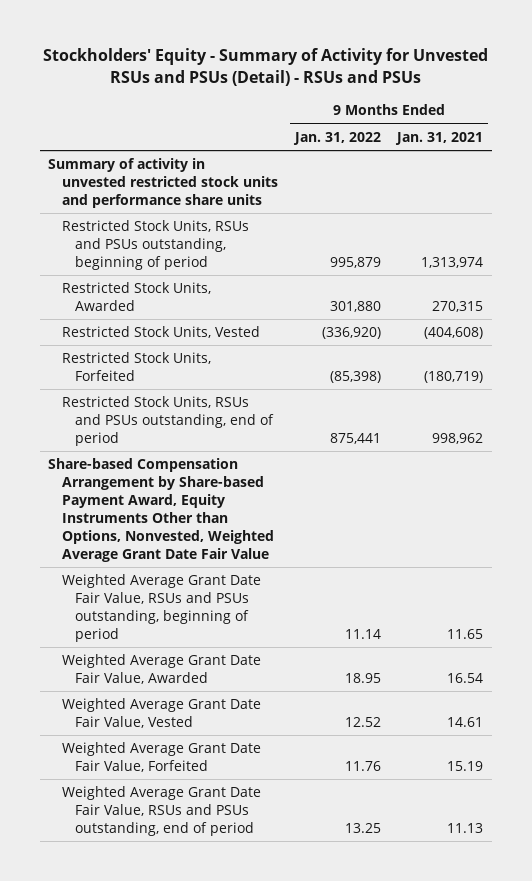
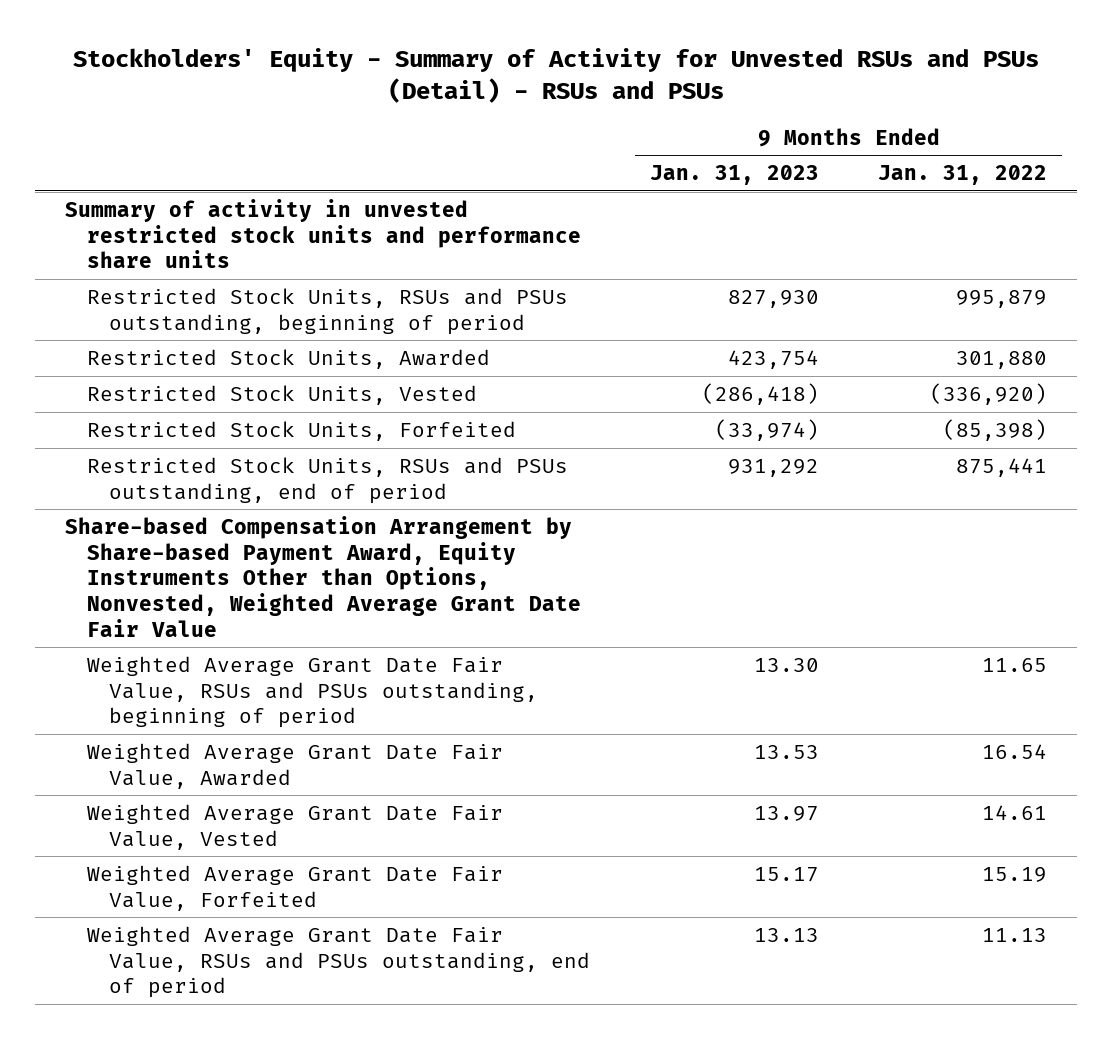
[395,131,484,145] Jan. 31, 2021 -> none
none -> [649,165,819,186] Jan. 31, 2023
[344,628,381,639] 11.14 -> [982,657,1048,672] 11.65
[344,673,381,684] 18.95 -> [982,743,1048,759] 16.54
[344,717,381,728] 12.52 -> [982,804,1048,820] 14.61
[344,761,381,772] 11.76 -> [982,866,1048,882] 15.19
[344,822,381,833] 13.25 -> [982,927,1048,942] 11.13

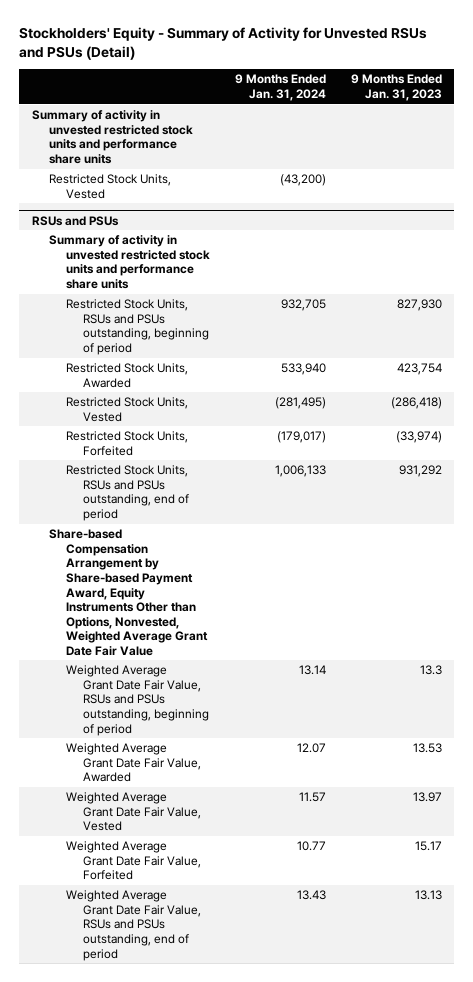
[73,48,1040,104] Stockholders' Equity - Summary of Activity for Unvested RSUs and PSUs (Detail) - RSUs and PSUs -> [19,26,428,60] Stockholders' Equity - Summary of Activity for Unvested RSUs and PSUs (Detail)
[878,165,1048,186] Jan. 31, 2022 -> none
none -> [234,74,326,101] 9 Months Ended Jan. 31, 2024
none -> [48,174,171,199] Restricted Stock Units, Vested
none -> [31,215,119,226] RSUs and PSUs
none -> [48,235,210,289] Summary of activity in unvested restricted stock units and performance share units
[753,657,819,672] 13.30 -> [419,665,442,676] 13.3

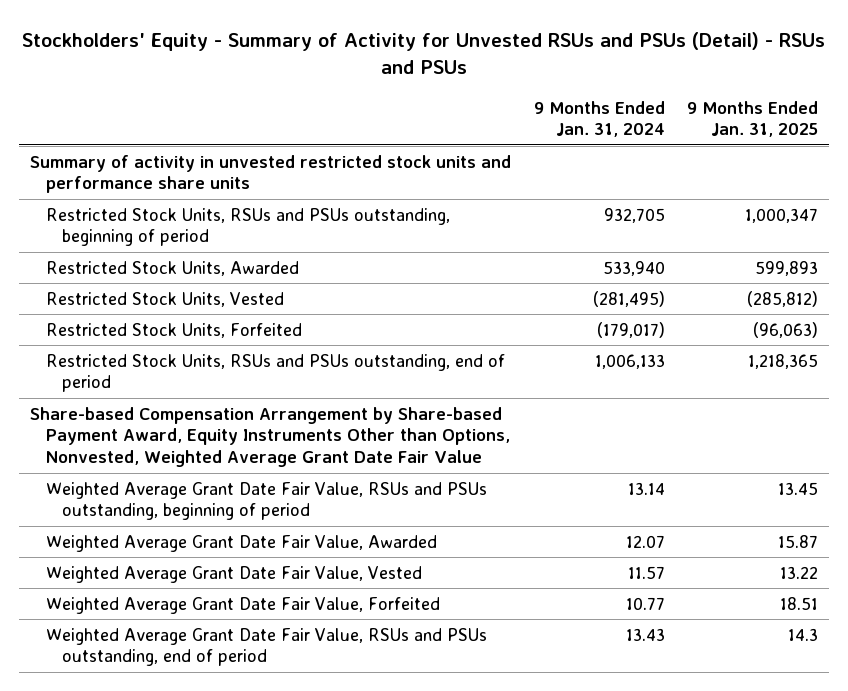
[19,26,428,60] Stockholders' Equity - Summary of Activity for Unvested RSUs and PSUs (Detail) -> [22,31,826,75] Stockholders' Equity - Summary of Activity for Unvested RSUs and PSUs (Detail) - RSUs and PSUs
[350,74,442,101] 9 Months Ended Jan. 31, 2023 -> none
none -> [686,100,818,138] 9 Months Ended Jan. 31, 2025
[48,174,171,199] Restricted Stock Units, Vested -> none
[31,215,119,226] RSUs and PSUs -> none
[48,235,210,289] Summary of activity in unvested restricted stock units and performance share units -> none

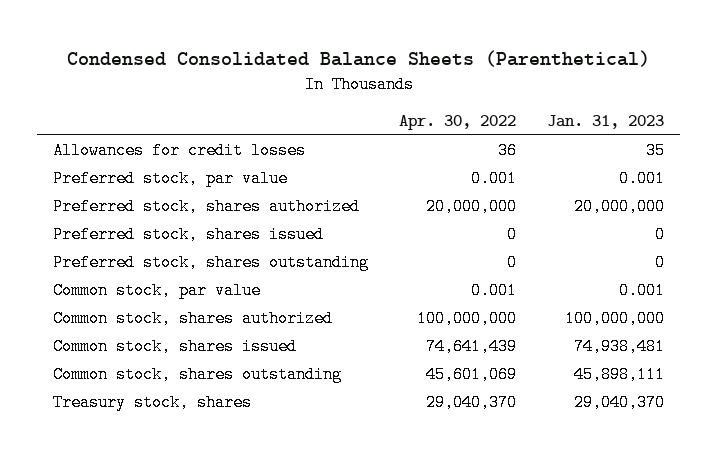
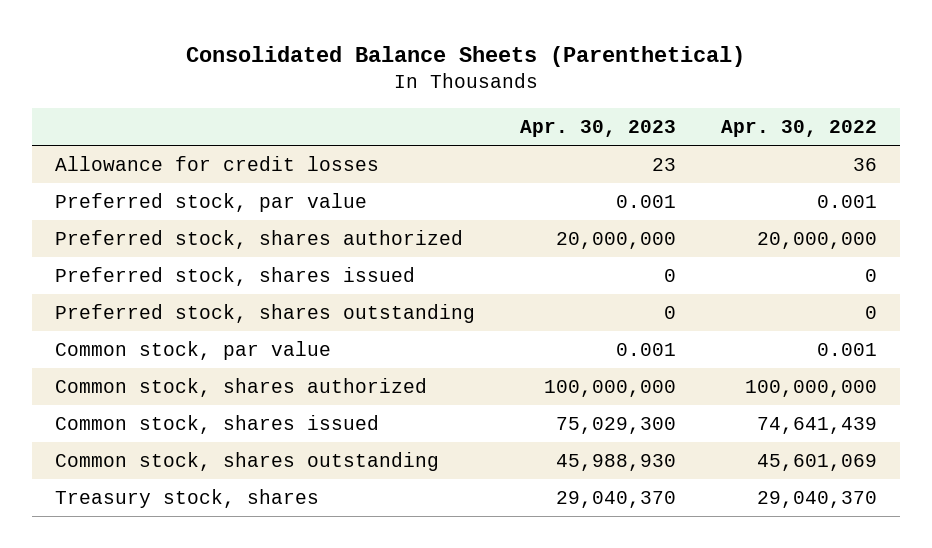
[66,50,650,68] Condensed Consolidated Balance Sheets (Parenthetical) -> [186,46,746,68] Consolidated Balance Sheets (Parenthetical)
[547,115,665,130] Jan. 31, 2023 -> none
none -> [520,119,677,137] Apr. 30, 2023
[52,142,306,160] Allowances for credit losses -> [54,156,379,172] Allowance for credit losses

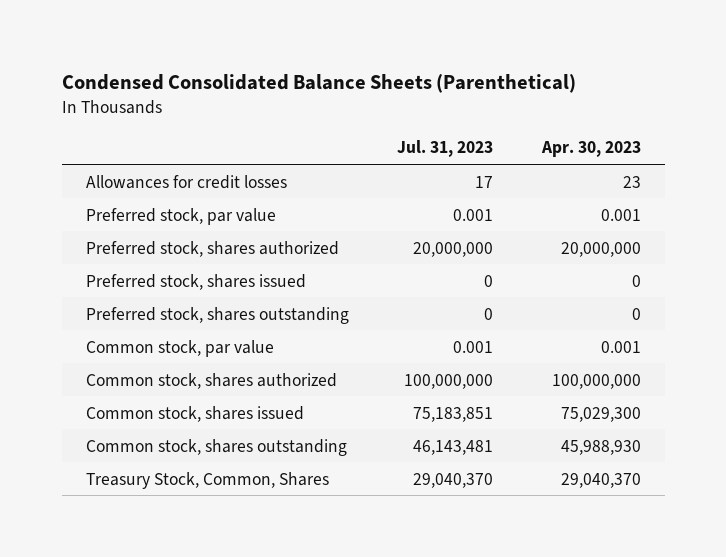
[186,46,746,68] Consolidated Balance Sheets (Parenthetical) -> [61,74,576,94] Condensed Consolidated Balance Sheets (Parenthetical)
[721,119,878,137] Apr. 30, 2022 -> none
none -> [397,140,494,158] Jul. 31, 2023
[54,156,379,172] Allowance for credit losses -> [85,174,287,189] Allowances for credit losses
[54,489,319,509] Treasury stock, shares -> [85,471,329,489] Treasury Stock, Common, Shares

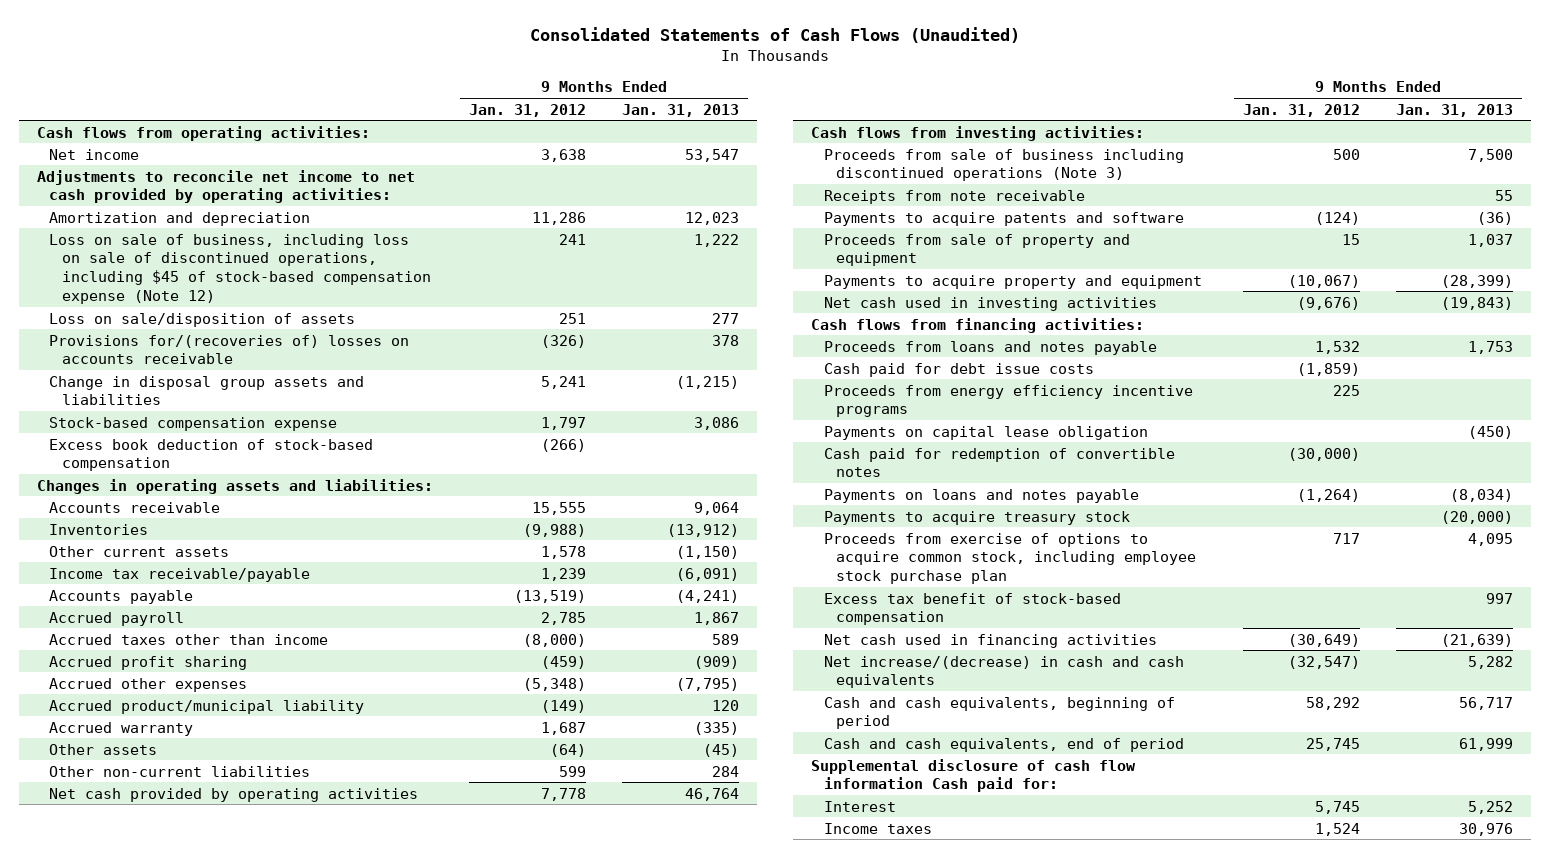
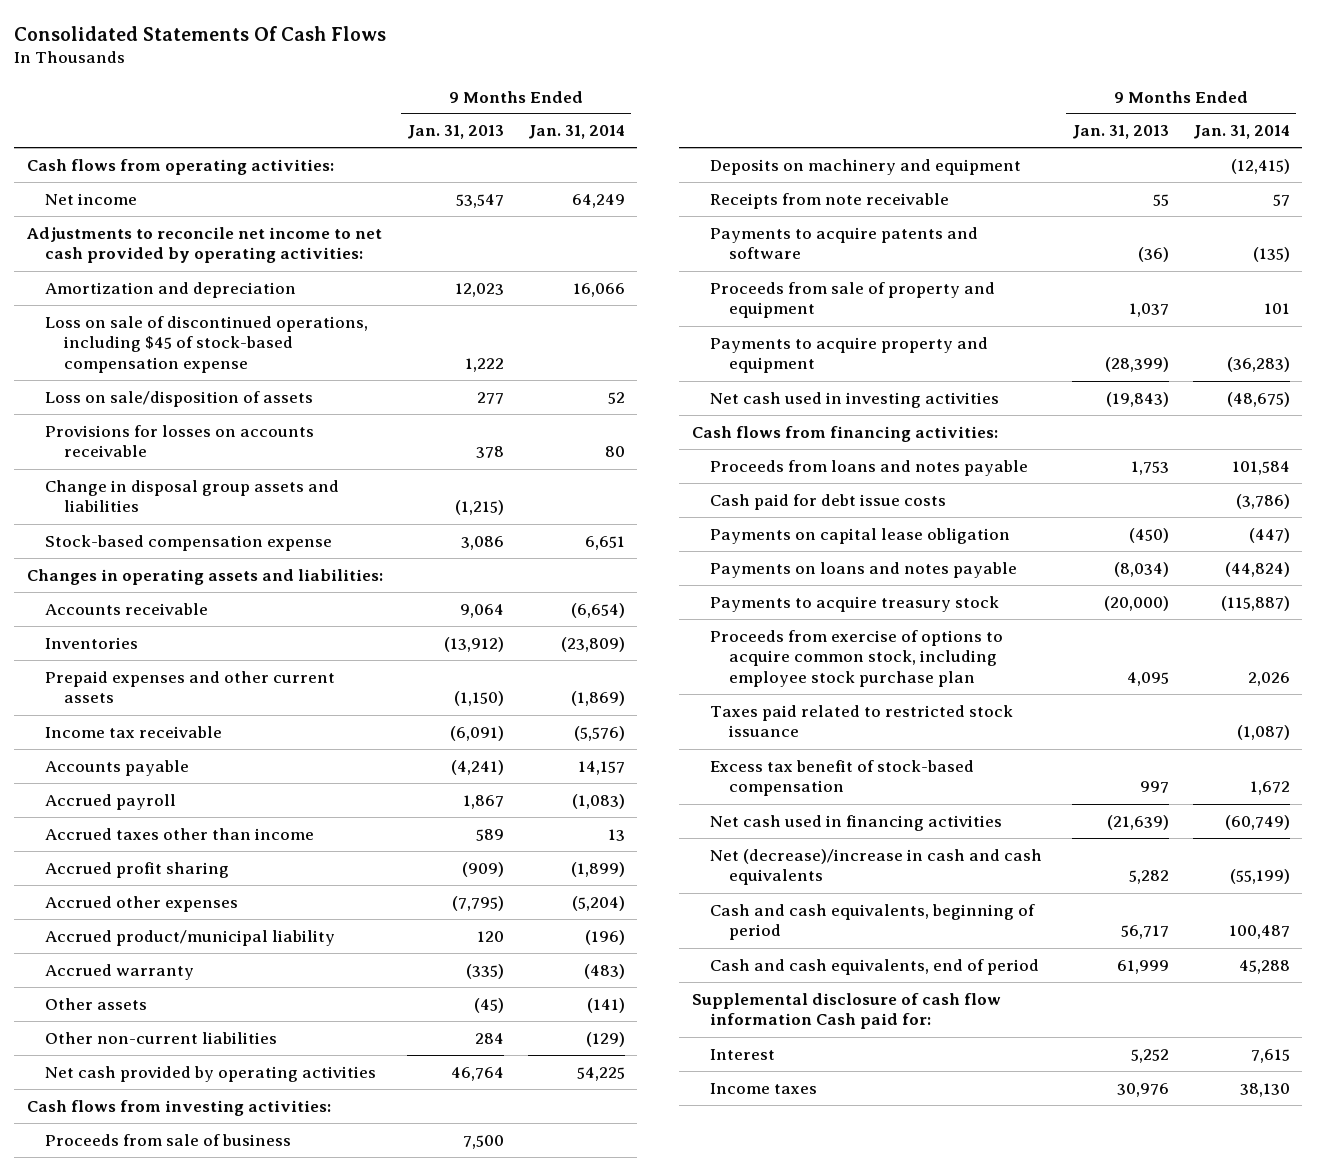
[529,27,1020,44] Consolidated Statements of Cash Flows (Unaudited) -> [14,25,387,41] Consolidated Statements Of Cash Flows
[468,103,586,117] Jan. 31, 2012 -> none
none -> [528,125,626,140] Jan. 31, 2014
[49,233,431,305] Loss on sale of business, including loss on sale of discontinued operations, including $45 of stock-based compensation expense (Note 12) -> [45,315,369,374] Loss on sale of discontinued operations, including $45 of stock-based compensation expense
[49,334,410,365] Provisions for/(recoveries of) losses on accounts receivable -> [45,424,315,458] Provisions for losses on accounts receivable
[49,438,374,472] Excess book deduction of stock-based compensation -> none
[49,545,230,557] Other current assets -> [45,670,336,704] Prepaid expenses and other current assets
[49,567,311,582] Income tax receivable/payable -> [45,725,223,738] Income tax receivable
[823,148,1184,182] Proceeds from sale of business including discontinued operations (Note 3) -> [45,1133,292,1146] Proceeds from sale of business
none -> [710,158,1022,175] Deposits on machinery and equipment
[823,384,1193,418] Proceeds from energy efficiency incentive programs -> none
[823,447,1175,478] Cash paid for redemption of convertible notes -> none
none -> [710,704,1014,738] Taxes paid related to restricted stock issuance
[823,655,1184,689] Net increase/(decrease) in cash and cash equivalents -> [710,848,1043,886] Net (decrease)/increase in cash and cash equivalents

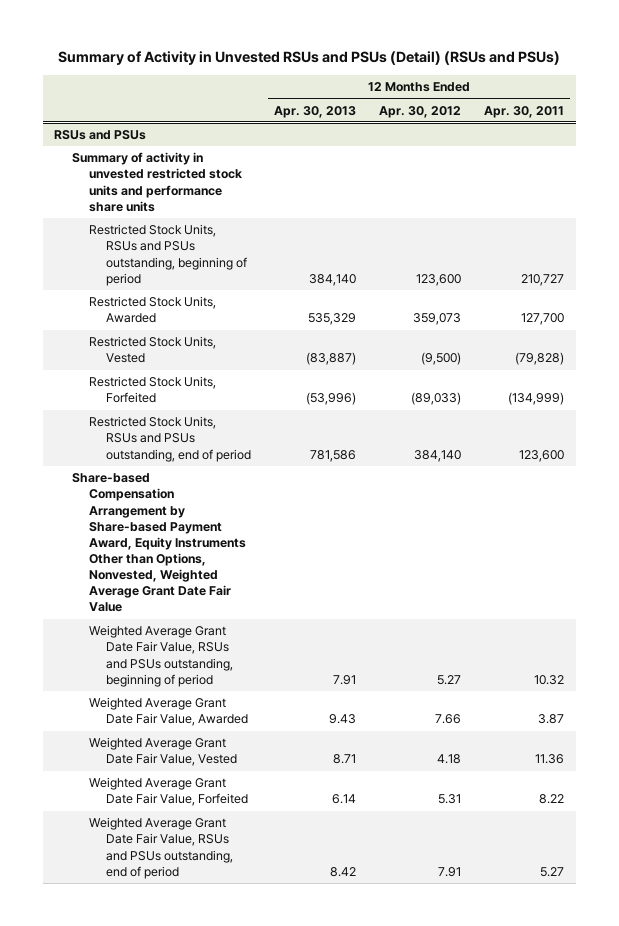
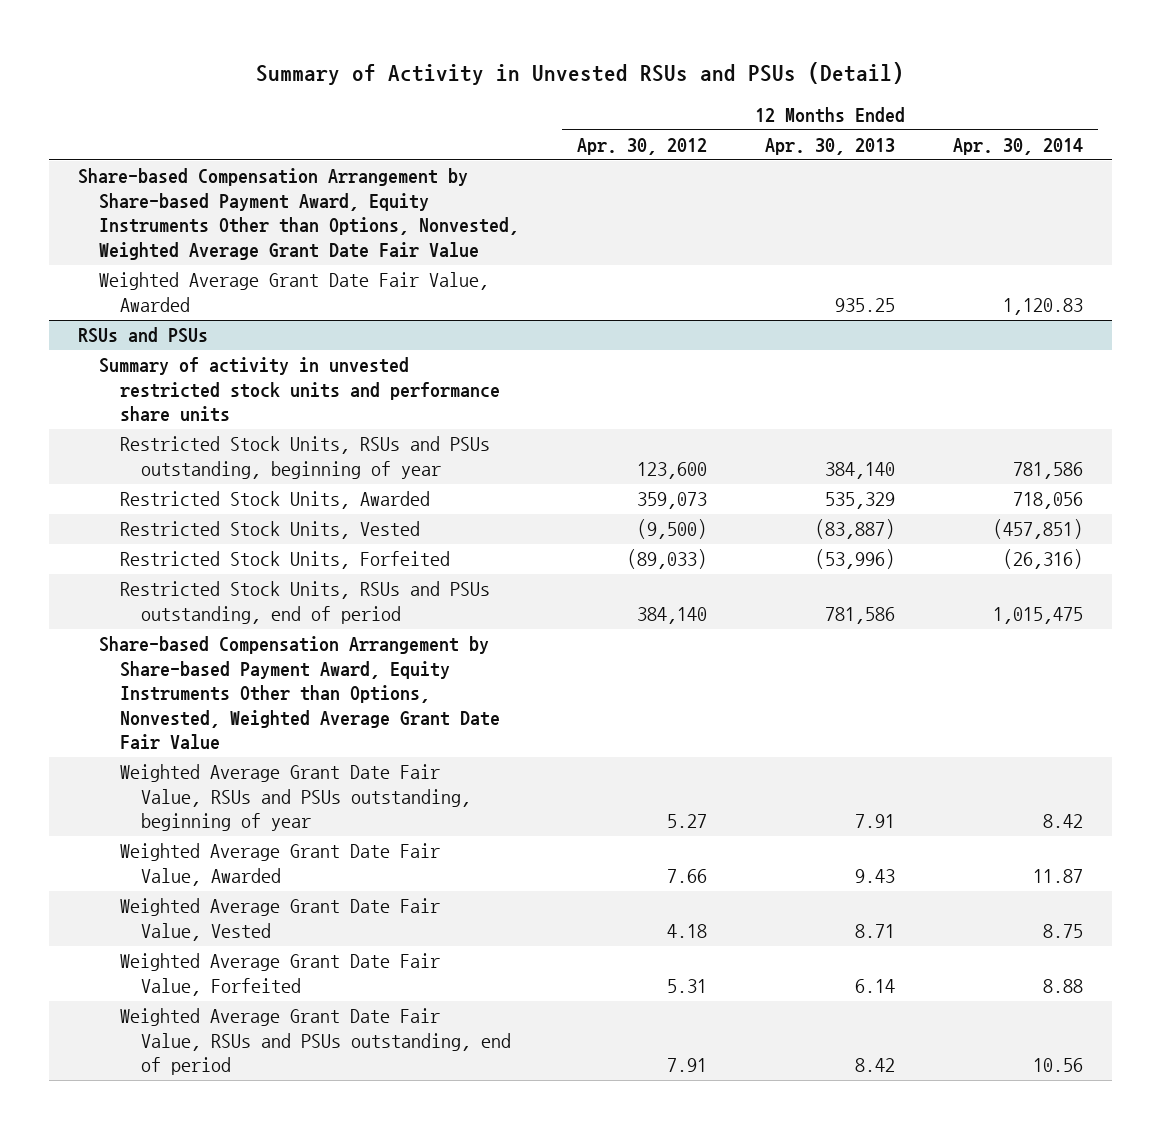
[58,51,561,66] Summary of Activity in Unvested RSUs and PSUs (Detail) (RSUs and PSUs) -> [256,61,905,85] Summary of Activity in Unvested RSUs and PSUs (Detail)
[484,105,565,118] Apr. 30, 2011 -> none
none -> [953,137,1084,155] Apr. 30, 2014
none -> [77,168,519,260] Share-based Compensation Arrangement by Share-based Payment Award, Equity Instruments Other than Options, Nonvested, Weighted Average Grant Date Fair Value
none -> [98,272,489,312] Weighted Average Grant Date Fair Value, Awarded
[88,224,247,286] Restricted Stock Units, RSUs and PSUs outstanding, beginning of period -> [119,436,490,479] Restricted Stock Units, RSUs and PSUs outstanding, beginning of year
[88,625,233,687] Weighted Average Grant Date Fair Value, RSUs and PSUs outstanding, beginning of period -> [119,764,471,832] Weighted Average Grant Date Fair Value, RSUs and PSUs outstanding, beginning of year

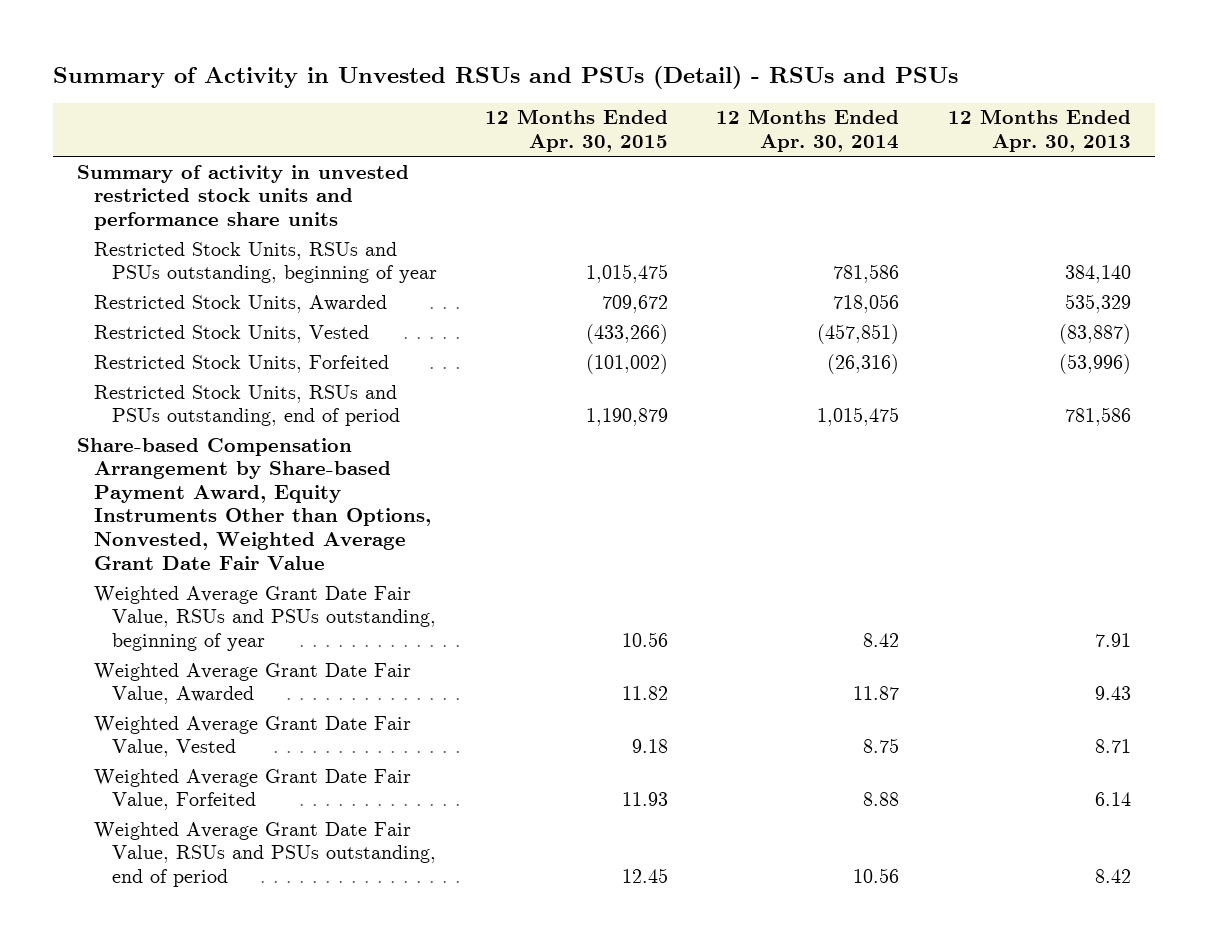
[256,61,905,85] Summary of Activity in Unvested RSUs and PSUs (Detail) -> [52,66,958,90] Summary of Activity in Unvested RSUs and PSUs (Detail) - RSUs and PSUs
[576,137,707,155] Apr. 30, 2012 -> none
none -> [484,109,668,153] 12 Months Ended Apr. 30, 2015
[77,168,519,260] Share-based Compensation Arrangement by Share-based Payment Award, Equity Instruments Other than Options, Nonvested, Weighted Average Grant Date Fair Value -> none
[98,272,489,312] Weighted Average Grant Date Fair Value, Awarded -> none
[77,327,208,344] RSUs and PSUs -> none

